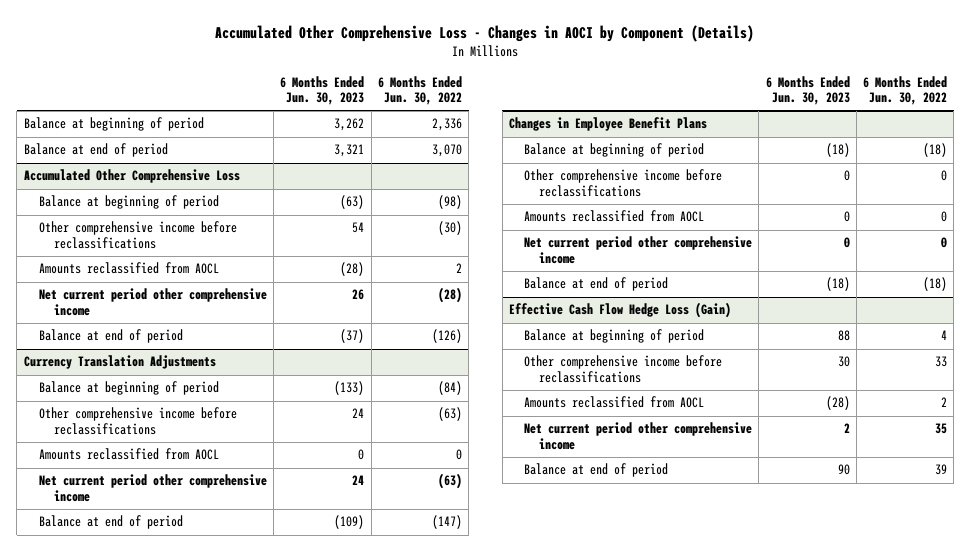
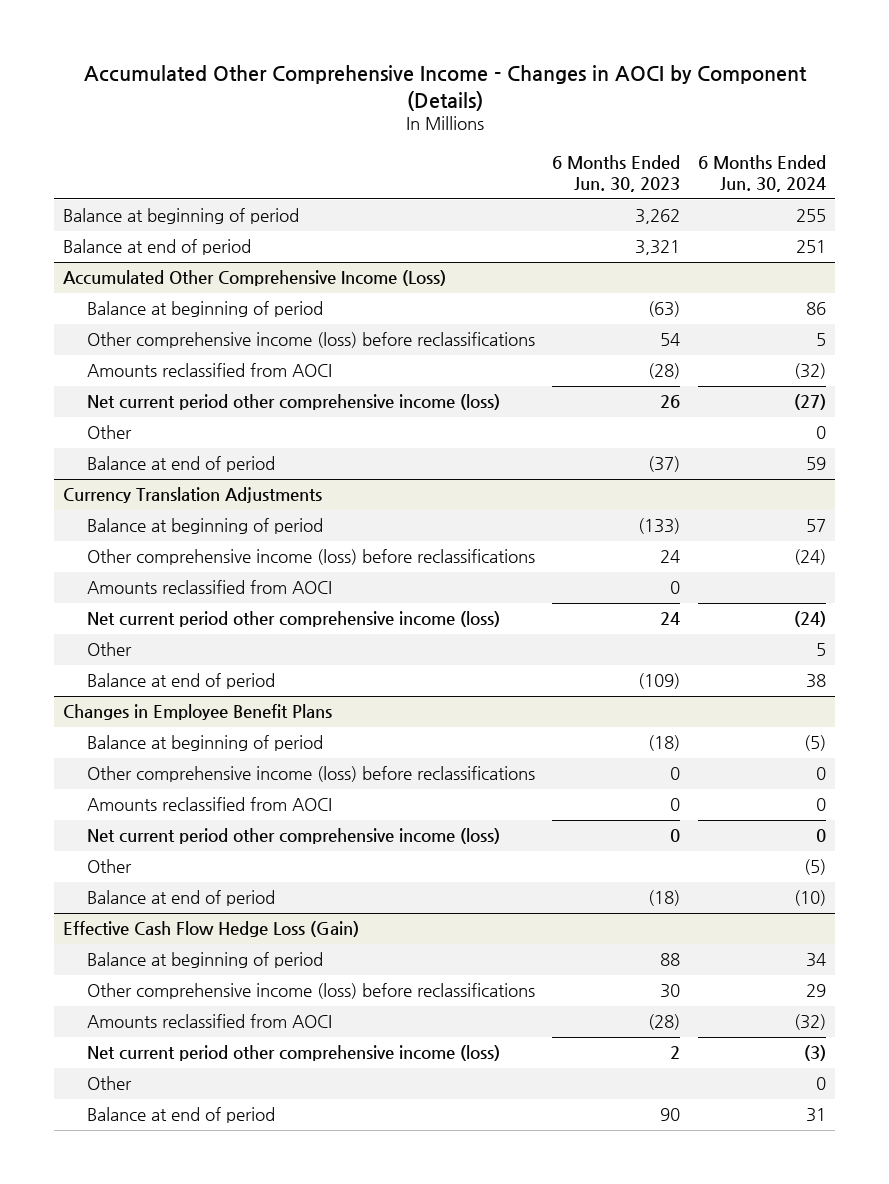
[215,24,755,42] Accumulated Other Comprehensive Loss - Changes in AOCI by Component (Details) -> [83,65,807,111] Accumulated Other Comprehensive Income - Changes in AOCI by Component (Details)
[377,75,462,106] 6 Months Ended Jun. 30, 2022 -> none
none -> [697,154,826,193] 6 Months Ended Jun. 30, 2024
[23,169,240,184] Accumulated Other Comprehensive Loss -> [63,270,447,287] Accumulated Other Comprehensive Income (Loss)
[38,221,237,249] Other comprehensive income before reclassifications -> [86,332,535,349] Other comprehensive income (loss) before reclassifications
[38,262,219,275] Amounts reclassified from AOCL -> [86,363,332,378] Amounts reclassified from AOCI
[38,288,267,316] Net current period other comprehensive income -> [86,394,500,411] Net current period other comprehensive income (loss)
none -> [86,425,132,440] Other
[38,407,237,435] Other comprehensive income before reclassifications -> [86,549,535,566] Other comprehensive income (loss) before reclassifications
[38,448,219,461] Amounts reclassified from AOCL -> [86,580,332,595] Amounts reclassified from AOCI
[38,474,267,502] Net current period other comprehensive income -> [86,611,500,628] Net current period other comprehensive income (loss)
none -> [86,642,132,657] Other
[523,169,722,197] Other comprehensive income before reclassifications -> [86,766,535,783] Other comprehensive income (loss) before reclassifications
[523,210,704,223] Amounts reclassified from AOCL -> [86,797,332,812] Amounts reclassified from AOCI
[523,236,752,264] Net current period other comprehensive income -> [86,828,500,845] Net current period other comprehensive income (loss)
none -> [86,859,132,874] Other
[523,355,722,383] Other comprehensive income before reclassifications -> [86,983,535,1000] Other comprehensive income (loss) before reclassifications
[523,396,704,409] Amounts reclassified from AOCL -> [86,1014,332,1029] Amounts reclassified from AOCI
[523,422,752,450] Net current period other comprehensive income -> [86,1045,500,1062] Net current period other comprehensive income (loss)
none -> [86,1076,132,1091] Other

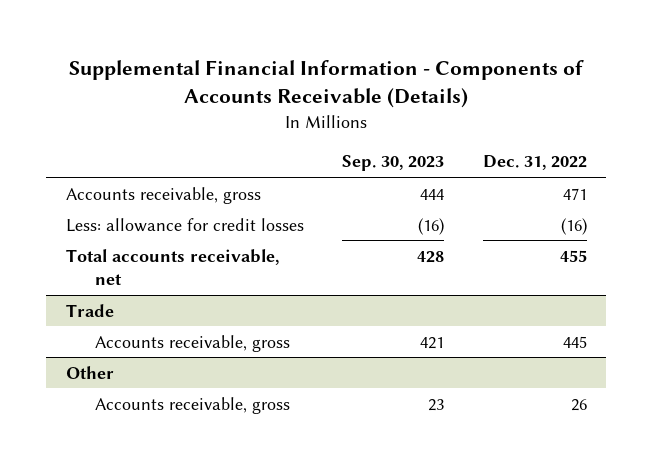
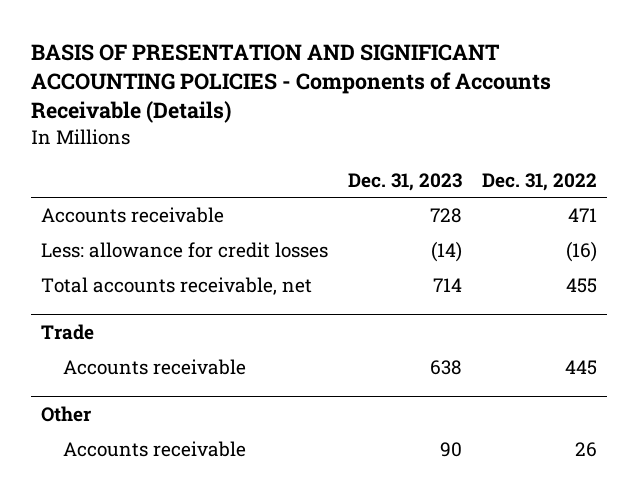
[69,59,585,108] Supplemental Financial Information - Components of Accounts Receivable (Details) -> [30,44,551,124] BASIS OF PRESENTATION AND SIGNIFICANT ACCOUNTING POLICIES - Components of Accounts Receivable (Details)
[342,155,445,172] Sep. 30, 2023 -> none
none -> [347,172,462,191] Dec. 31, 2023
[65,186,261,204] Accounts receivable, gross -> [40,207,224,224] Accounts receivable
[94,334,290,352] Accounts receivable, gross -> [62,359,246,376] Accounts receivable
[94,396,290,414] Accounts receivable, gross -> [62,441,246,458] Accounts receivable

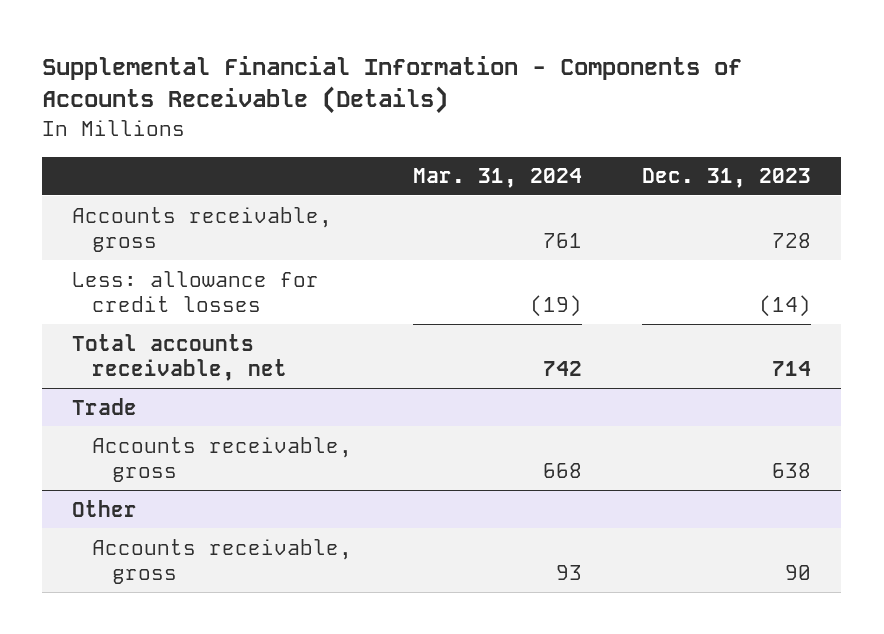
[30,44,551,124] BASIS OF PRESENTATION AND SIGNIFICANT ACCOUNTING POLICIES - Components of Accounts Receivable (Details) -> [42,55,743,115] Supplemental Financial Information - Components of Accounts Receivable (Details)
[481,172,597,191] Dec. 31, 2022 -> none
none -> [412,168,582,189] Mar. 31, 2024
[40,207,224,224] Accounts receivable -> [72,206,333,253] Accounts receivable, gross
[62,359,246,376] Accounts receivable -> [92,436,353,483] Accounts receivable, gross
[62,441,246,458] Accounts receivable -> [92,538,353,585] Accounts receivable, gross

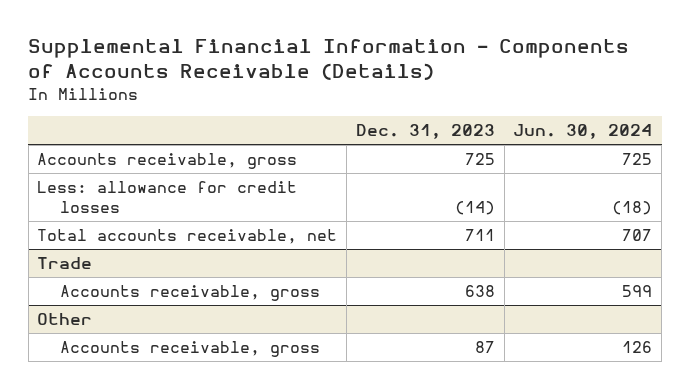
[412,168,582,189] Mar. 31, 2024 -> none
none -> [513,124,653,140] Jun. 30, 2024
[772,233,812,249] 728 -> [464,153,495,166] 725
[772,361,812,377] 714 -> [464,229,495,242] 711
[785,565,812,581] 90 -> [474,341,495,354] 87

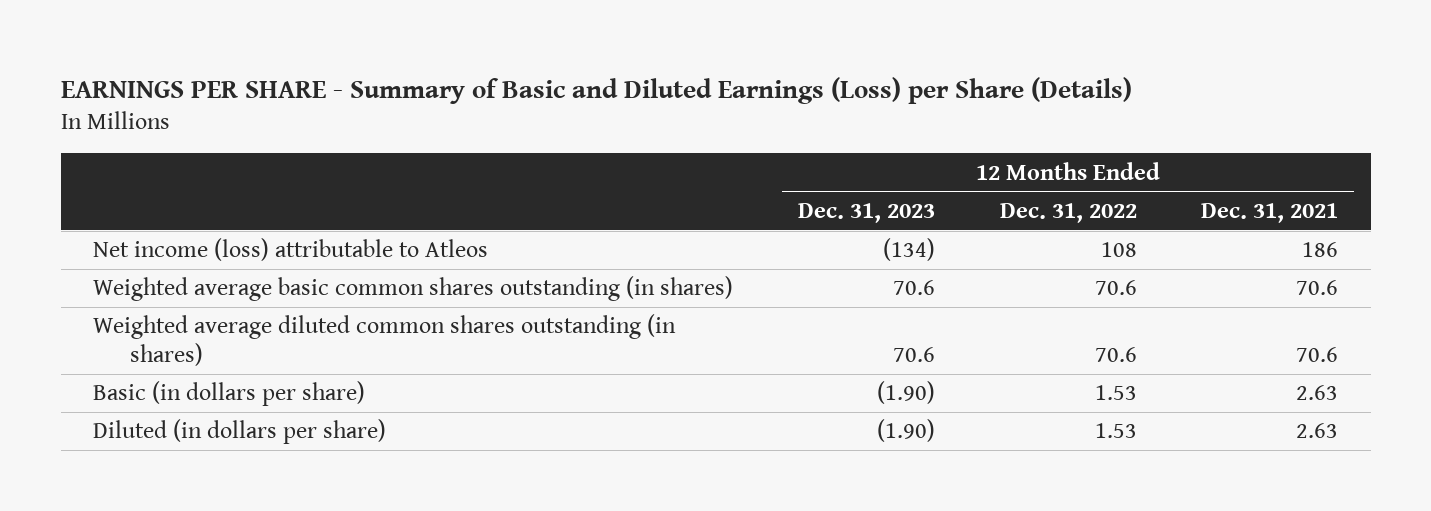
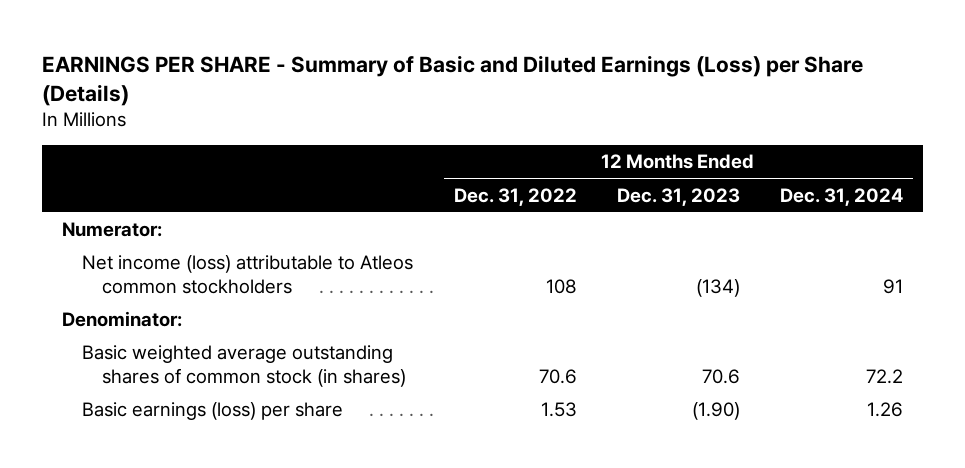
[1201,202,1339,223] Dec. 31, 2021 -> none
none -> [779,187,903,206] Dec. 31, 2024
[93,314,677,367] Weighted average diluted common shares outstanding (in shares) -> none
[93,419,387,445] Diluted (in dollars per share) -> none
none -> [62,222,163,238] Numerator:
[93,238,489,262] Net income (loss) attributable to Atleos -> [82,255,414,294] Net income (loss) attributable to Atleos common stockholders
none -> [62,311,183,328] Denominator:
[93,276,734,302] Weighted average basic common shares outstanding (in shares) -> [82,345,407,387] Basic weighted average outstanding shares of common stock (in shares)
[93,381,366,407] Basic (in dollars per share) -> [82,402,344,421] Basic earnings (loss) per share

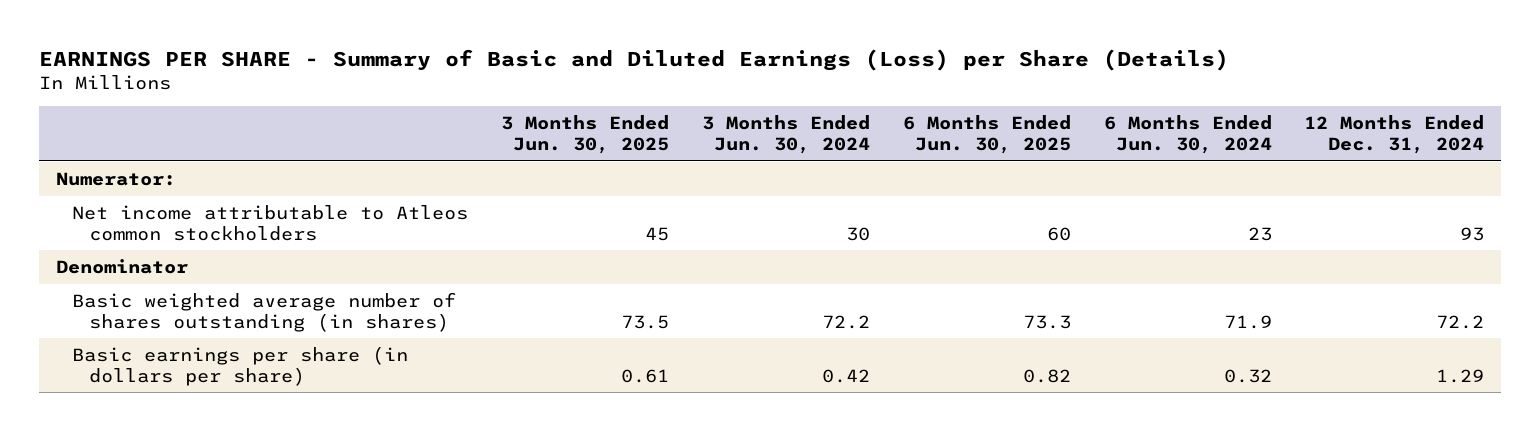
[453,187,577,206] Dec. 31, 2022 -> none
[616,187,740,206] Dec. 31, 2023 -> none
none -> [501,115,670,155] 3 Months Ended Jun. 30, 2025
none -> [701,115,870,155] 3 Months Ended Jun. 30, 2024
none -> [902,115,1071,155] 6 Months Ended Jun. 30, 2025
none -> [1103,115,1272,155] 6 Months Ended Jun. 30, 2024
[82,255,414,294] Net income (loss) attributable to Atleos common stockholders -> [72,204,469,241] Net income attributable to Atleos common stockholders
[882,278,903,294] 91 -> [1460,226,1485,241] 93
[62,311,183,328] Denominator: -> [55,258,188,274] Denominator
[82,345,407,387] Basic weighted average outstanding shares of common stock (in shares) -> [72,291,457,332] Basic weighted average number of shares outstanding (in shares)
[82,402,344,421] Basic earnings (loss) per share -> [72,345,409,386] Basic earnings per share (in dollars per share)
[866,402,903,418] 1.26 -> [1436,368,1485,383] 1.29

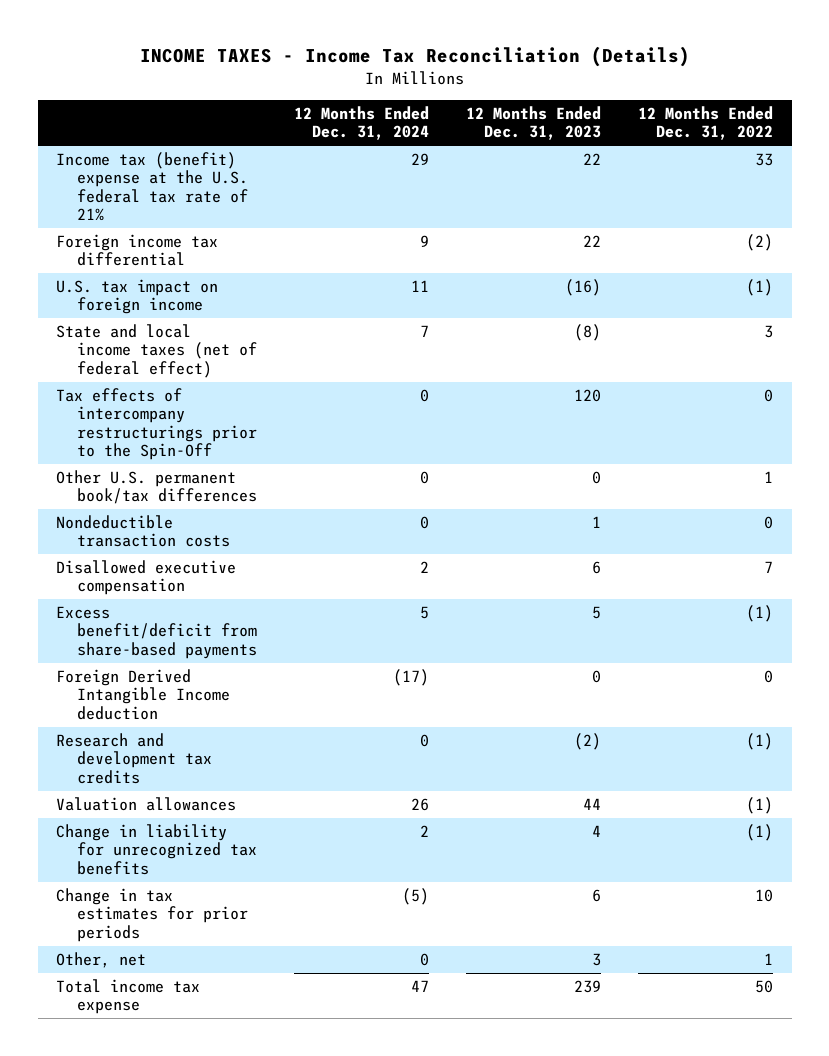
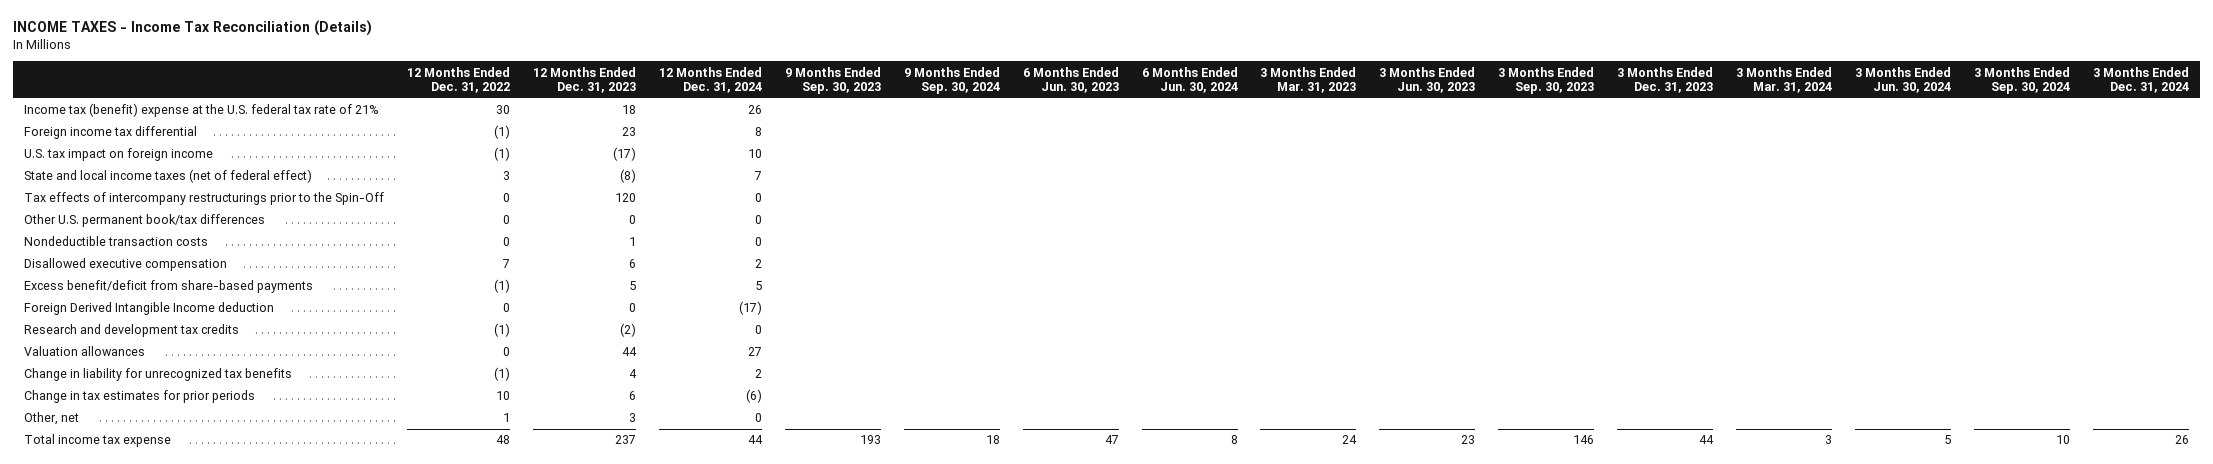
none -> [784,66,881,95] 9 Months Ended Sep. 30, 2023
none -> [903,66,1000,95] 9 Months Ended Sep. 30, 2024
none -> [1022,66,1119,94] 6 Months Ended Jun. 30, 2023
none -> [1141,66,1238,94] 6 Months Ended Jun. 30, 2024
none -> [1260,66,1357,94] 3 Months Ended Mar. 31, 2023
none -> [1379,66,1476,94] 3 Months Ended Jun. 30, 2023
none -> [1498,66,1595,95] 3 Months Ended Sep. 30, 2023
none -> [1617,66,1714,94] 3 Months Ended Dec. 31, 2023
none -> [1736,66,1833,94] 3 Months Ended Mar. 31, 2024
none -> [1854,66,1951,94] 3 Months Ended Jun. 30, 2024
none -> [1973,66,2070,95] 3 Months Ended Sep. 30, 2024
none -> [2092,66,2189,94] 3 Months Ended Dec. 31, 2024
[411,153,430,166] 29 -> [748,105,763,115] 26
[583,153,602,166] 22 -> [622,105,637,115] 18
[755,153,774,167] 33 -> [496,105,511,115] 30
[420,235,430,248] 9 -> [755,127,763,137] 8
[583,235,602,248] 22 -> [622,127,637,137] 23
[746,234,774,252] (2) -> [494,125,511,140] (1)
[411,280,430,293] 11 -> [748,149,763,159] 10
[565,279,602,297] (16) -> [613,147,637,162] (17)
[764,471,774,484] 1 -> [503,215,511,225] 0
[411,798,430,812] 26 -> [748,347,763,357] 27
[746,797,774,815] (1) -> [503,347,511,357] 0
[402,888,430,906] (5) -> [746,389,763,404] (6)
[411,980,430,993] 47 -> [748,435,764,445] 44
[574,980,602,994] 239 -> [615,435,637,445] 237
[755,980,774,994] 50 -> [496,435,511,445] 48

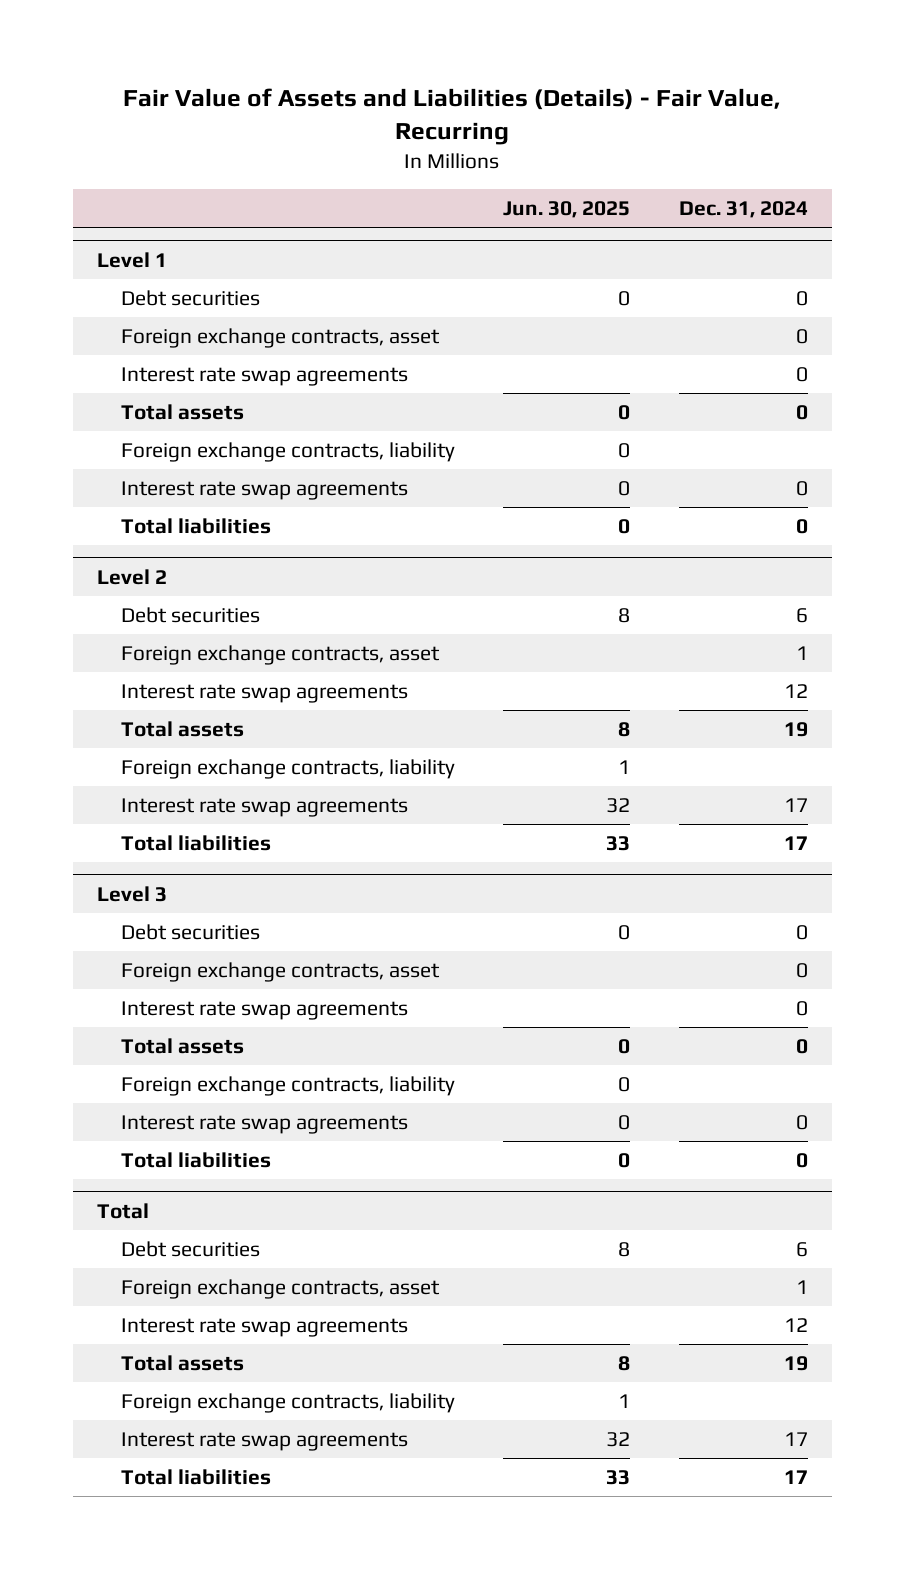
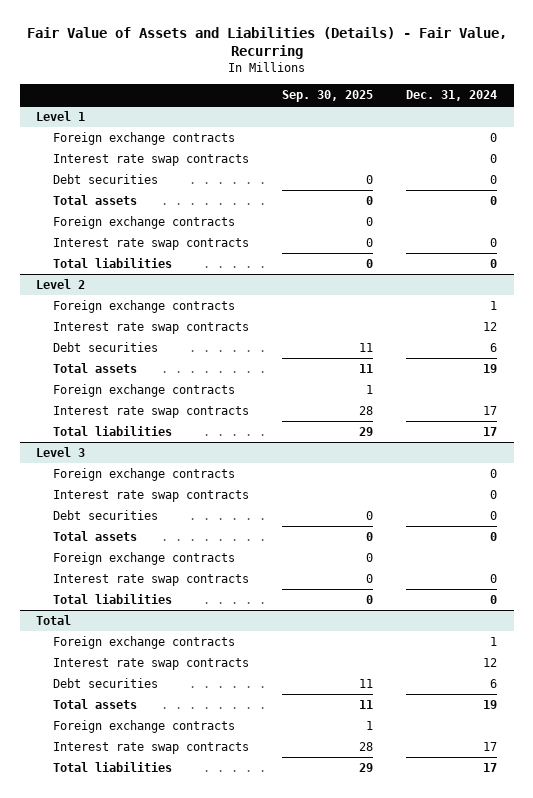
[503,200,631,218] Jun. 30, 2025 -> none
none -> [282,90,374,103] Sep. 30, 2025
none -> [53,131,236,145] Foreign exchange contracts
none -> [53,153,250,166] Interest rate swap contracts
[120,327,440,348] Foreign exchange contracts, asset -> none
[120,366,408,386] Interest rate swap agreements -> none
[120,441,455,462] Foreign exchange contracts, liability -> [53,215,236,229] Foreign exchange contracts
[120,480,408,500] Interest rate swap agreements -> [53,237,250,250] Interest rate swap contracts
none -> [53,299,236,313] Foreign exchange contracts
none -> [53,321,250,334] Interest rate swap contracts
[120,644,440,665] Foreign exchange contracts, asset -> none
[120,683,408,703] Interest rate swap agreements -> none
[120,758,455,779] Foreign exchange contracts, liability -> [53,383,236,397] Foreign exchange contracts
[120,797,408,817] Interest rate swap agreements -> [53,405,250,418] Interest rate swap contracts
none -> [53,467,236,481] Foreign exchange contracts
none -> [53,489,250,502] Interest rate swap contracts
[120,961,440,982] Foreign exchange contracts, asset -> none
[120,1000,408,1020] Interest rate swap agreements -> none
[120,1075,455,1096] Foreign exchange contracts, liability -> [53,551,236,565] Foreign exchange contracts
[120,1114,408,1134] Interest rate swap agreements -> [53,573,250,586] Interest rate swap contracts
none -> [53,635,236,649] Foreign exchange contracts
none -> [53,657,250,670] Interest rate swap contracts
[120,1278,440,1299] Foreign exchange contracts, asset -> none
[120,1317,408,1337] Interest rate swap agreements -> none
[120,1392,455,1413] Foreign exchange contracts, liability -> [53,719,236,733] Foreign exchange contracts
[120,1431,408,1451] Interest rate swap agreements -> [53,741,250,754] Interest rate swap contracts

